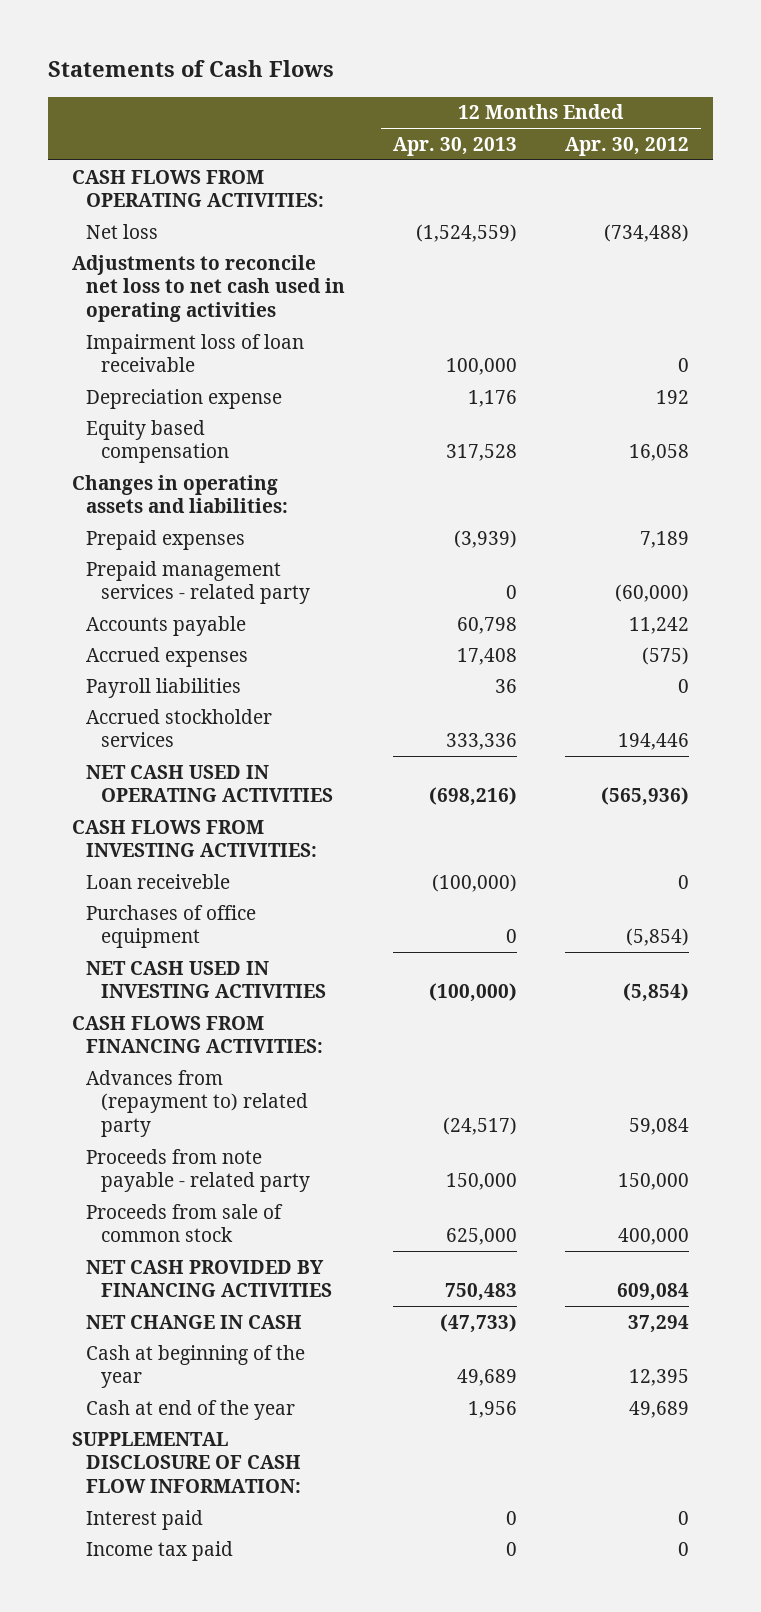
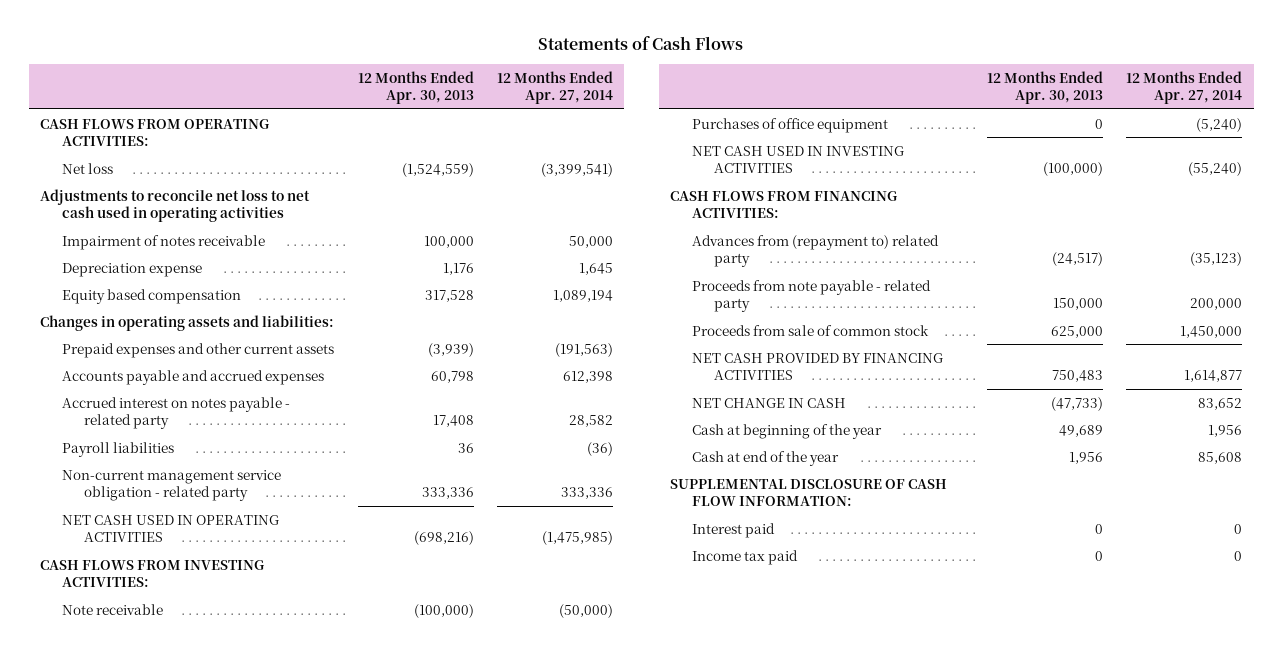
[565,136,690,156] Apr. 30, 2012 -> none
none -> [496,70,613,105] 12 Months Ended Apr. 27, 2014
[86,333,305,373] Impairment loss of loan receivable -> [62,234,266,250] Impairment of notes receivable
[86,560,310,605] Prepaid management services - related party -> none
[86,529,246,550] Prepaid expenses -> [62,342,335,358] Prepaid expenses and other current assets
[86,615,247,636] Accounts payable -> [62,369,325,385] Accounts payable and accrued expenses
[86,646,249,667] Accrued expenses -> [62,396,291,430] Accrued interest on notes payable - related party
[86,708,273,748] Accrued stockholder services -> [62,469,282,502] Non-current management service obligation - related party
[86,873,231,889] Loan receiveble -> none
none -> [62,603,164,615] Note receivable

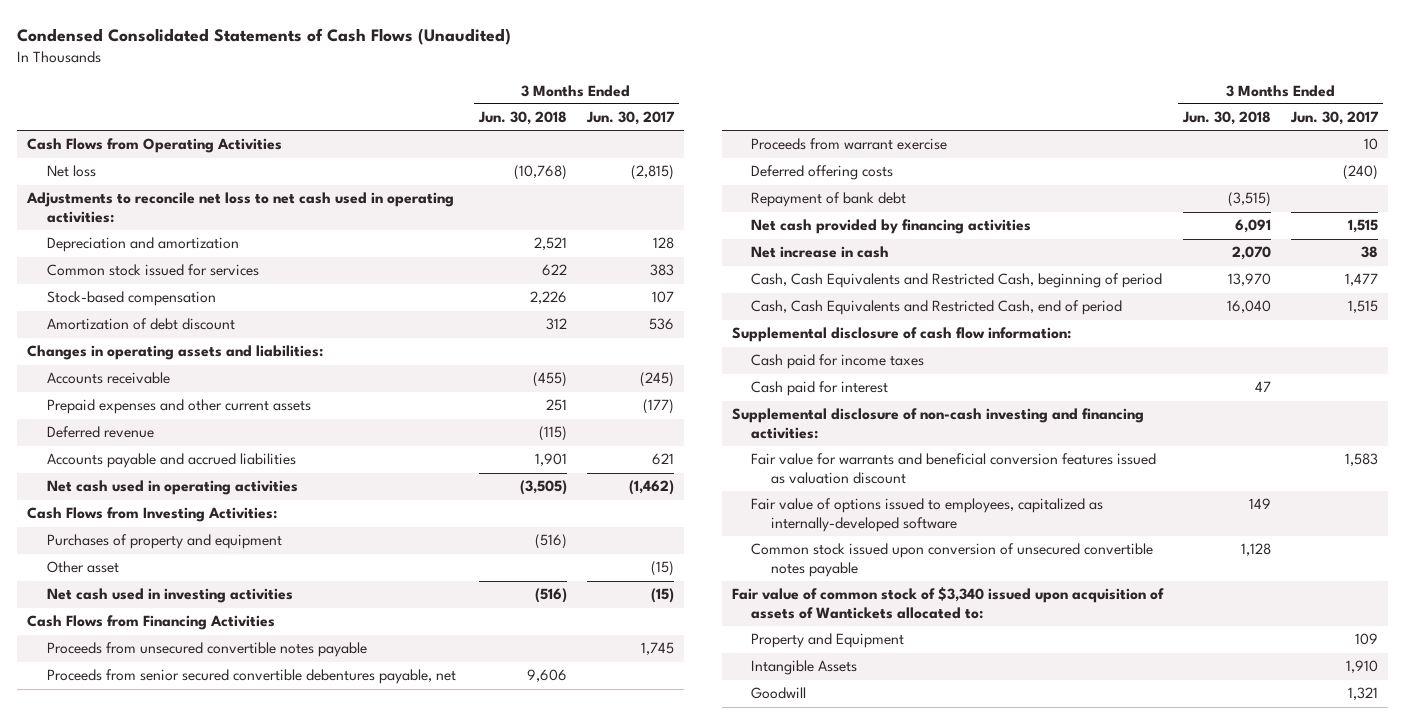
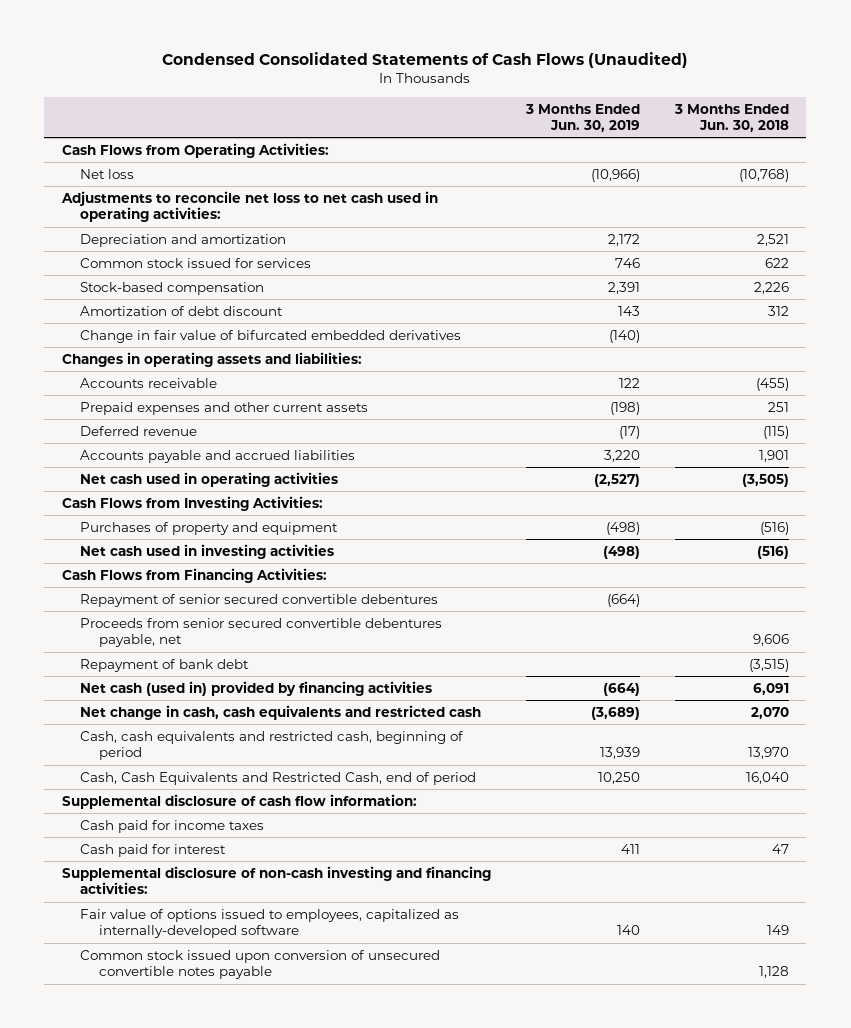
[585,111,675,126] Jun. 30, 2017 -> none
none -> [524,103,640,132] 3 Months Ended Jun. 30, 2019
[27,138,283,154] Cash Flows from Operating Activities -> [61,142,329,158] Cash Flows from Operating Activities:
none -> [80,329,462,343] Change in fair value of bifurcated embedded derivatives
[46,561,119,574] Other asset -> none
[46,642,367,658] Proceeds from unsecured convertible notes payable -> none
[27,615,276,631] Cash Flows from Financing Activities -> [61,567,327,583] Cash Flows from Financing Activities:
none -> [80,593,439,607] Repayment of senior secured convertible debentures
[751,138,948,151] Proceeds from warrant exercise -> none
[751,165,894,181] Deferred offering costs -> none
[751,219,1032,235] Net cash provided by financing activities -> [80,680,433,696] Net cash (used in) provided by financing activities
[751,246,890,259] Net increase in cash -> [80,704,482,720] Net change in cash, cash equivalents and restricted cash
[751,273,1163,289] Cash, Cash Equivalents and Restricted Cash, beginning of period -> [80,730,465,761] Cash, cash equivalents and restricted cash, beginning of period
[751,453,1157,485] Fair value for warrants and beneficial conversion features issued as valuation discount -> none
[732,587,1165,620] Fair value of common stock of $3,340 issued upon acquisition of assets of Wantickets allocated to: -> none
[751,633,905,649] Property and Equipment -> none
[751,660,858,676] Intangible Assets -> none
[751,687,807,700] Goodwill -> none

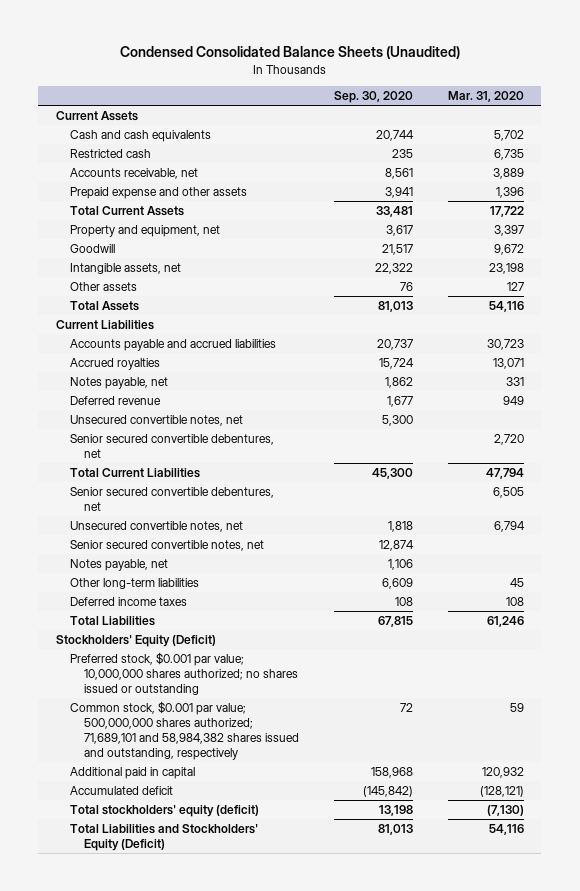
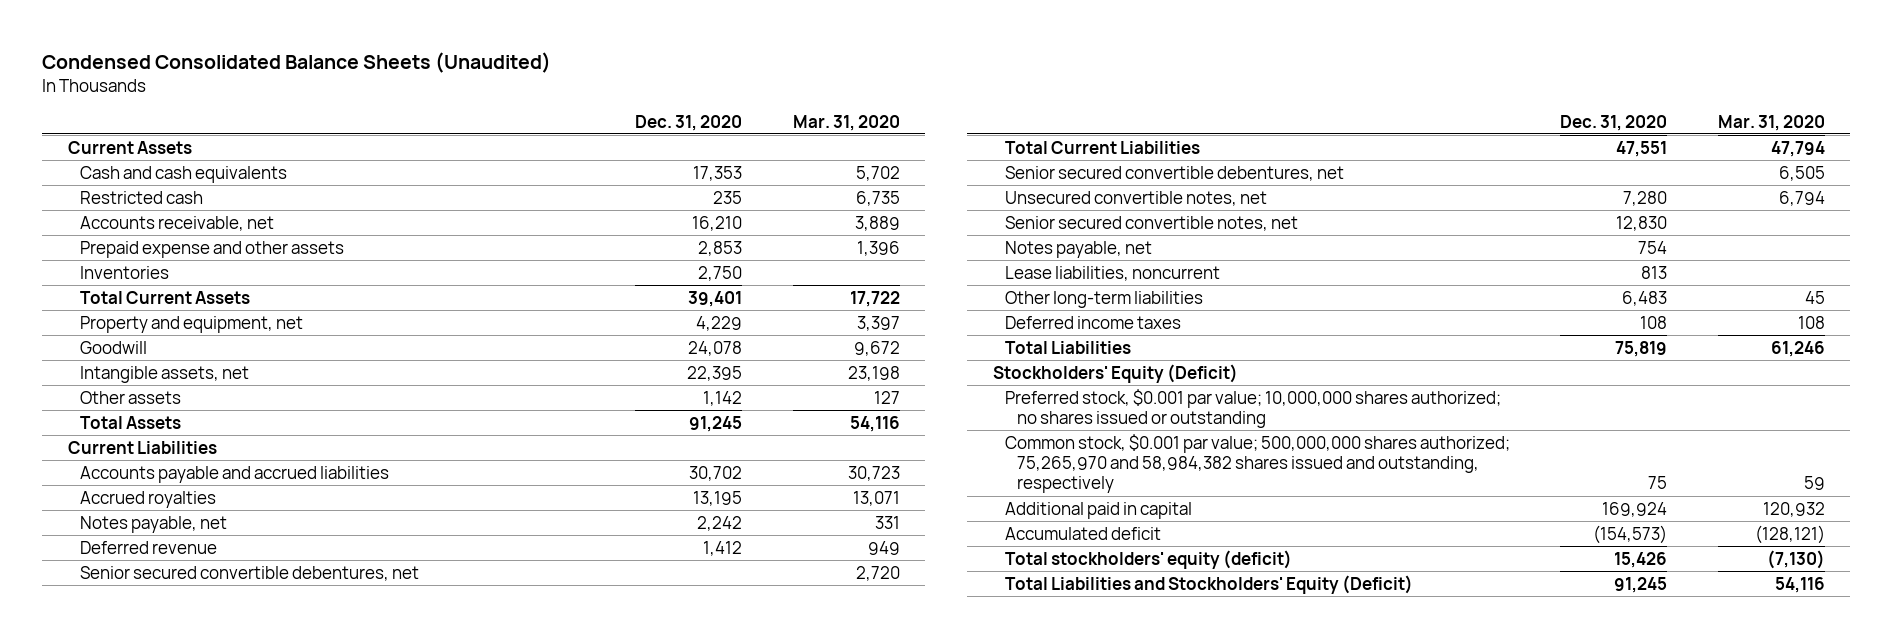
[333,91,413,104] Sep. 30, 2020 -> none
none -> [635,114,743,131] Dec. 31, 2020
none -> [79,265,169,279] Inventories
[69,415,243,427] Unsecured convertible notes, net -> none
none -> [1004,265,1220,281] Lease liabilities, noncurrent
[69,701,299,761] Common stock, $0.001 par value; 500,000,000 shares authorized; 71,689,101 and 58,984,382 shares issued and outstanding, respectively -> [1004,433,1510,494] Common stock, $0.001 par value; 500,000,000 shares authorized; 75,265,970 and 58,984,382 shares issued and outstanding, respectively

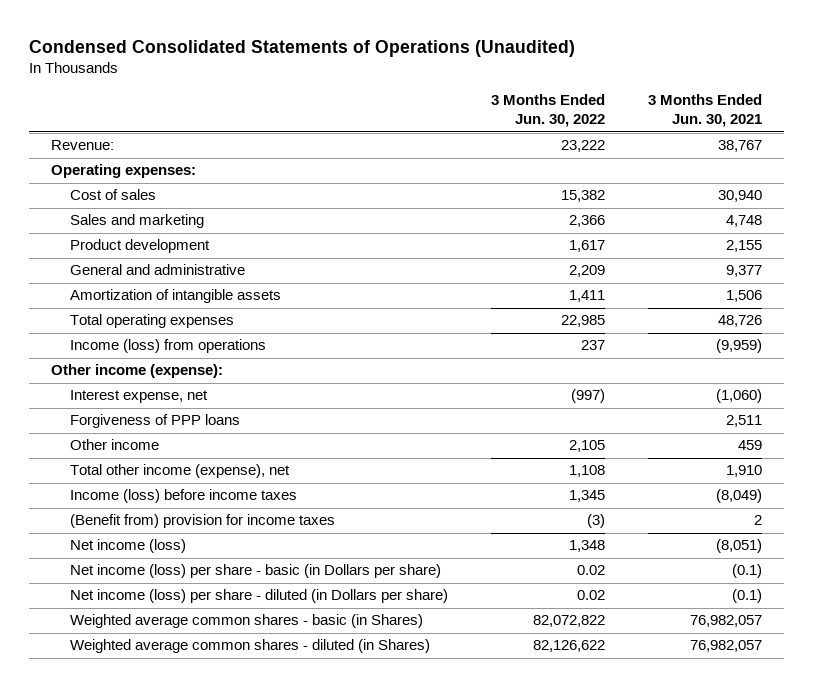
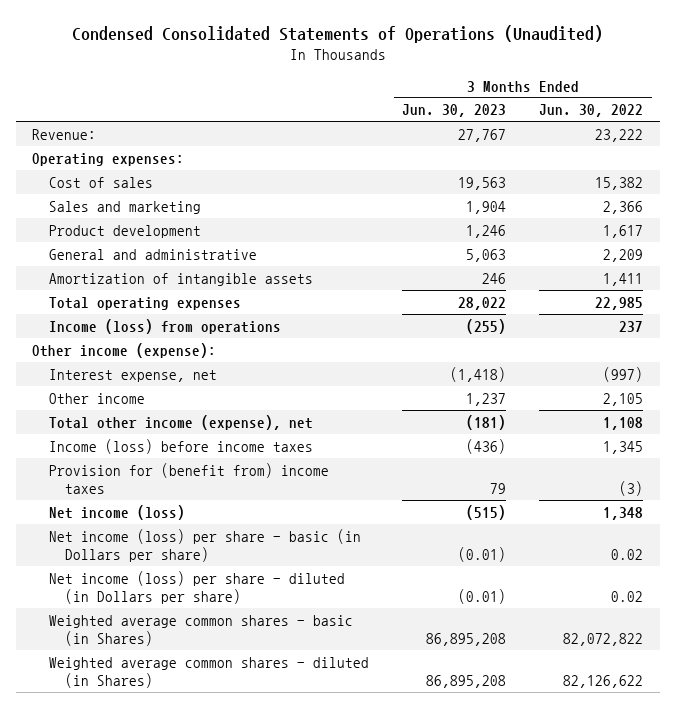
[648,94,763,128] 3 Months Ended Jun. 30, 2021 -> none
none -> [402,104,507,118] Jun. 30, 2023
[70,414,241,429] Forgiveness of PPP loans -> none
[70,514,336,529] (Benefit from) provision for income taxes -> [48,462,329,494] Provision for (benefit from) income taxes

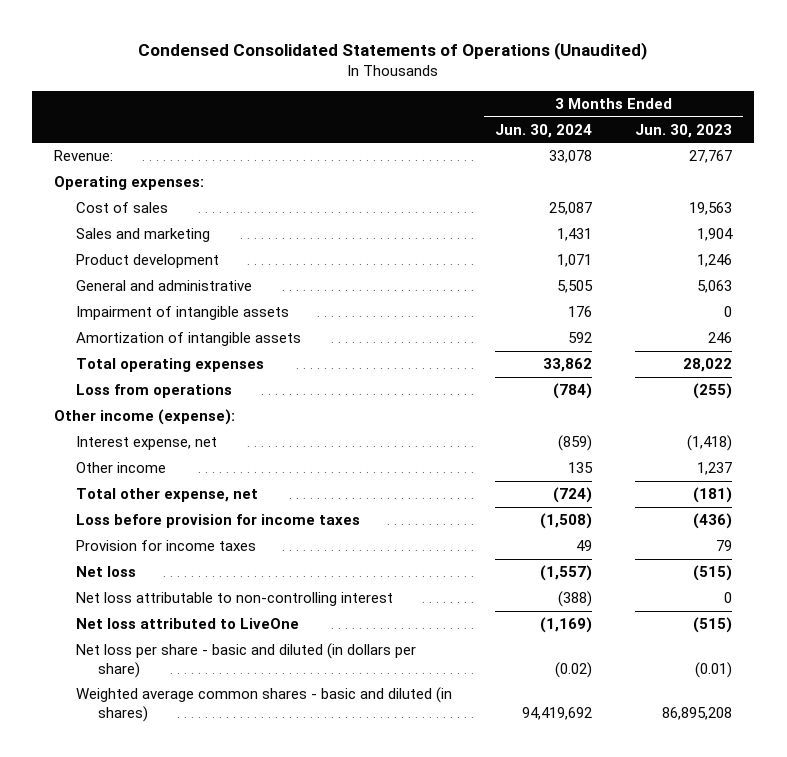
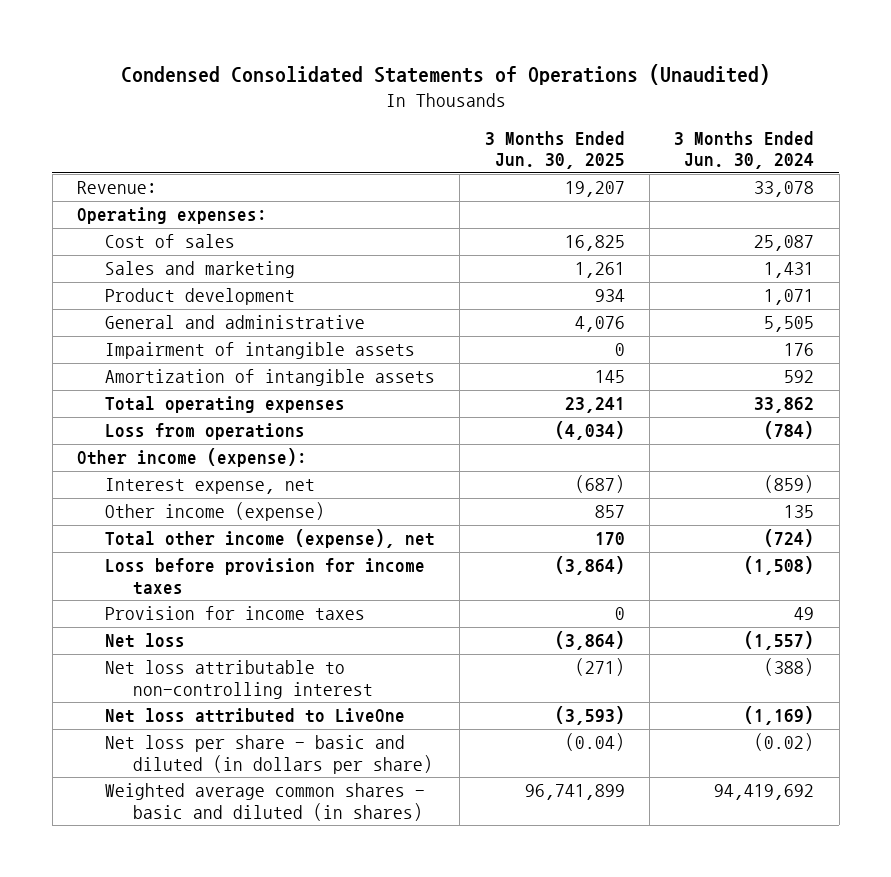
[635,123,733,138] Jun. 30, 2023 -> none
none -> [484,131,625,170] 3 Months Ended Jun. 30, 2025
[75,462,166,474] Other income -> [105,502,326,522] Other income (expense)
[75,488,258,503] Total other expense, net -> [105,529,436,549] Total other income (expense), net

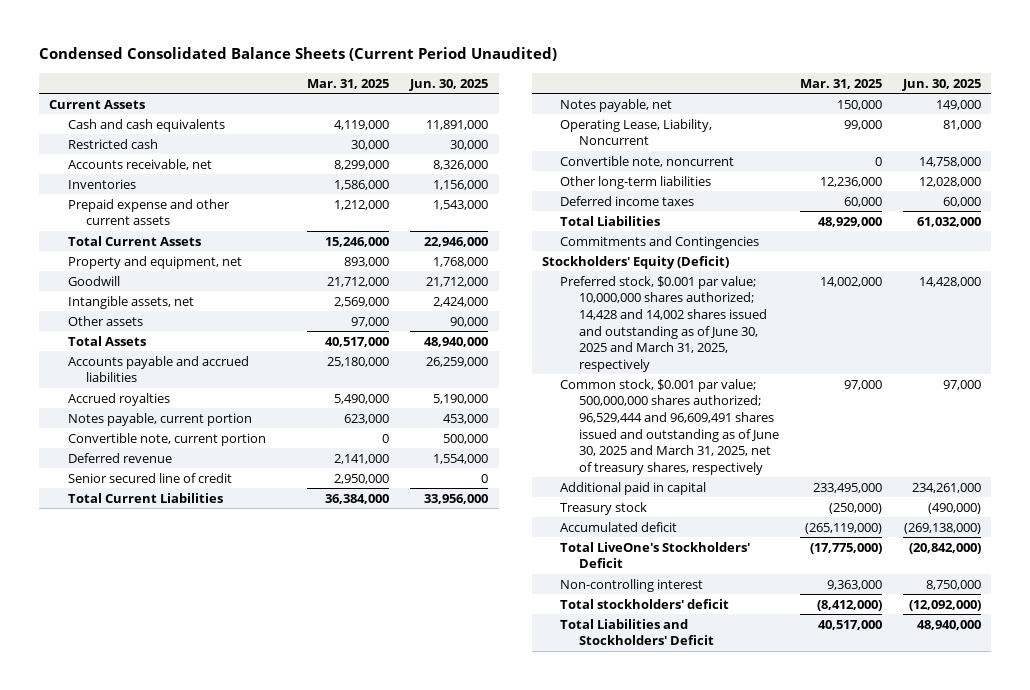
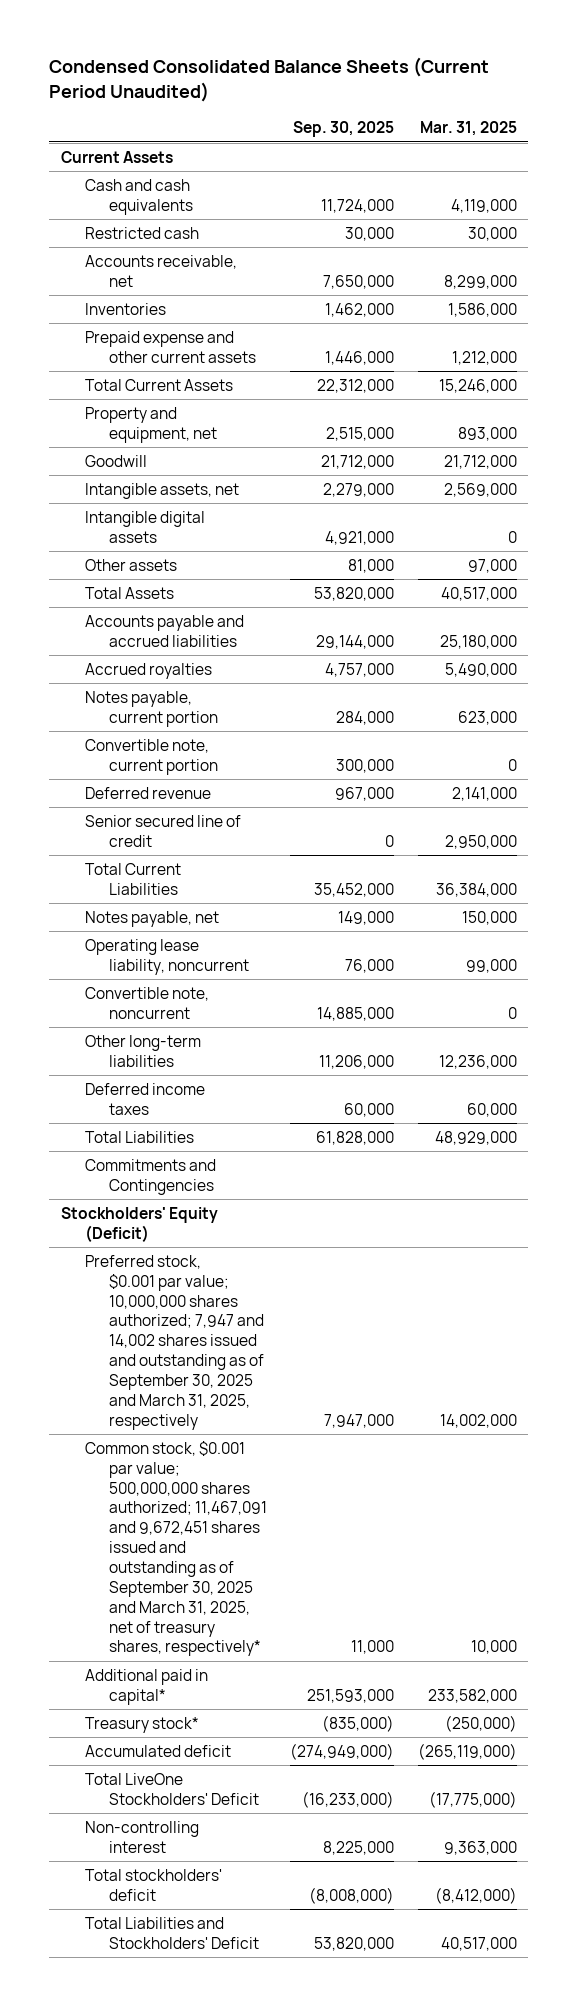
[409,78,489,91] Jun. 30, 2025 -> none
none -> [293,121,395,138] Sep. 30, 2025
none -> [85,510,206,543] Intangible digital assets
[560,118,713,146] Operating Lease, Liability, Noncurrent -> [85,938,250,975] Operating lease liability, noncurrent
[560,275,767,372] Preferred stock, $0.001 par value; 10,000,000 shares authorized; 14,428 and 14,002 shares issued and outstanding as of June 30, 2025 and March 31, 2025, respectively -> [85,1254,265,1430] Preferred stock, $0.001 par value; 10,000,000 shares authorized; 7,947 and 14,002 shares issued and outstanding as of September 30, 2025 and March 31, 2025, respectively
[560,378,779,475] Common stock, $0.001 par value; 500,000,000 shares authorized; 96,529,444 and 96,609,491 shares issued and outstanding as of June 30, 2025 and March 31, 2025, net of treasury shares, respectively -> [85,1440,268,1657] Common stock, $0.001 par value; 500,000,000 shares authorized; 11,467,091 and 9,672,451 shares issued and outstanding as of September 30, 2025 and March 31, 2025, net of treasury shares, respectively*
[843,379,882,390] 97,000 -> [470,1640,517,1655] 10,000
[560,481,707,495] Additional paid in capital -> [85,1668,209,1705] Additional paid in capital*
[812,482,882,493] 233,495,000 -> [427,1688,517,1703] 233,582,000
[560,501,648,515] Treasury stock -> [85,1716,200,1733] Treasury stock*
[560,541,751,569] Total LiveOne's Stockholders' Deficit -> [85,1772,260,1805] Total LiveOne Stockholders' Deficit

